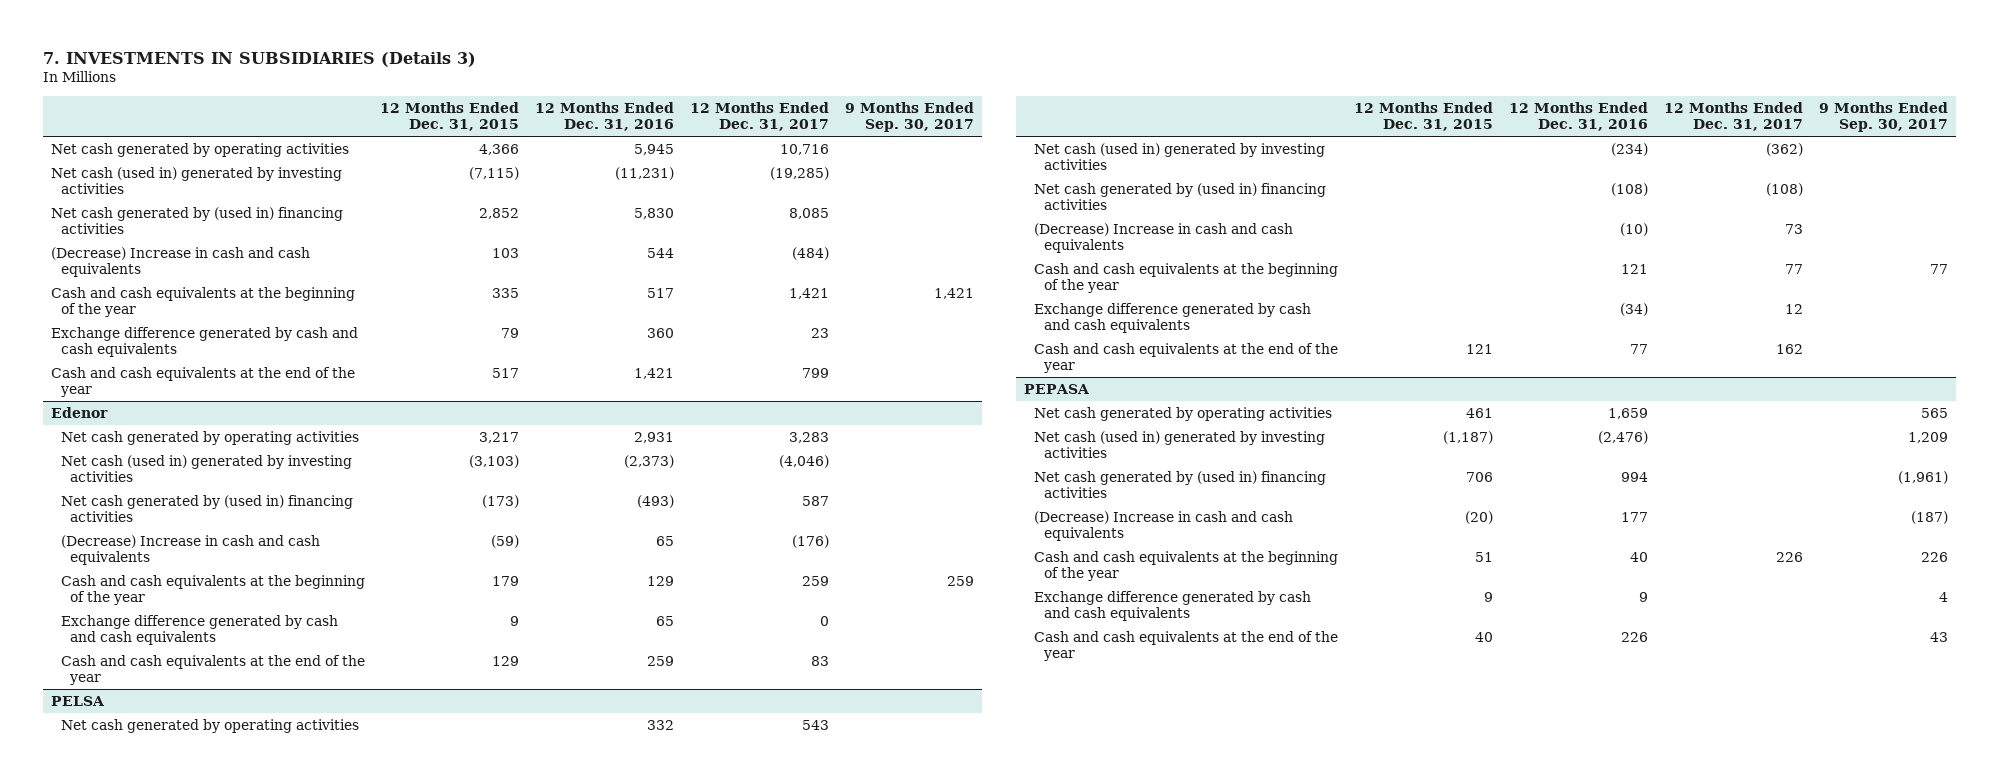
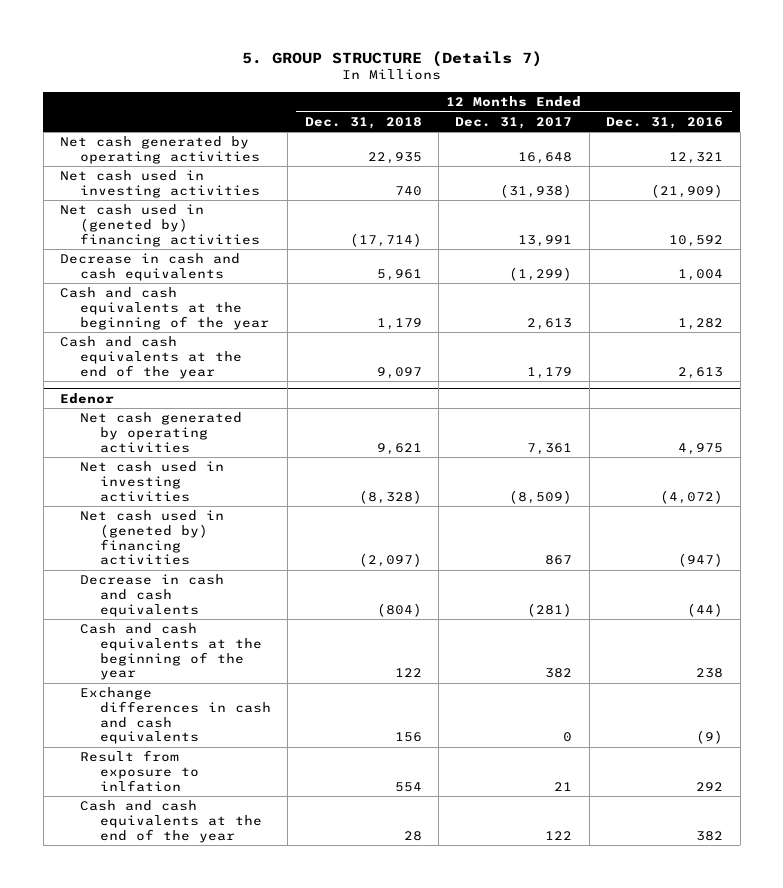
[42,51,476,67] 7. INVESTMENTS IN SUBSIDIARIES (Details 3) -> [241,50,542,67] 5. GROUP STRUCTURE (Details 7)
[380,102,520,132] 12 Months Ended Dec. 31, 2015 -> none
[845,102,975,133] 9 Months Ended Sep. 30, 2017 -> none
none -> [304,116,422,129] Dec. 31, 2018
[50,327,358,358] Exchange difference generated by cash and cash equivalents -> none
[634,144,675,156] 5,945 -> [669,151,724,164] 12,321
[780,144,830,156] 10,716 -> [518,151,573,164] 16,648
[50,167,342,195] Net cash (used in) generated by investing activities -> [60,170,260,198] Net cash used in investing activities
[615,167,675,181] (11,231) -> [651,183,724,198] (21,909)
[770,167,830,181] (19,285) -> [500,183,573,198] (31,938)
[50,207,343,235] Net cash generated by (used in) financing activities -> [60,204,260,247] Net cash used in (geneted by) financing activities
[634,208,675,220] 5,830 -> [669,234,724,247] 10,592
[789,208,830,220] 8,085 -> [518,234,573,247] 13,991
[50,247,310,278] (Decrease) Increase in cash and cash equivalents -> [60,253,241,281] Decrease in cash and cash equivalents
[647,248,675,259] 544 -> [678,268,724,281] 1,004
[792,247,830,261] (484) -> [509,266,573,281] (1,299)
[647,288,675,299] 517 -> [678,317,724,330] 1,282
[789,288,830,300] 1,421 -> [527,317,573,330] 2,613
[634,368,675,380] 1,421 -> [678,366,724,379] 2,613
[802,368,830,379] 799 -> [527,366,573,379] 1,179
[50,696,105,707] PELSA -> none
[60,719,359,734] Net cash generated by operating activities -> none
[1034,143,1326,171] Net cash (used in) generated by investing activities -> none
[1034,183,1327,211] Net cash generated by (used in) financing activities -> none
[1034,223,1294,254] (Decrease) Increase in cash and cash equivalents -> none
[1034,263,1339,294] Cash and cash equivalents at the beginning of the year -> none
[1034,303,1312,334] Exchange difference generated by cash and cash equivalents -> none
[1034,343,1339,374] Cash and cash equivalents at the end of the year -> none
[1024,384,1091,395] PEPASA -> none
[1034,407,1333,422] Net cash generated by operating activities -> none
[1034,431,1326,459] Net cash (used in) generated by investing activities -> none
[1034,471,1327,499] Net cash generated by (used in) financing activities -> none
[1034,511,1294,542] (Decrease) Increase in cash and cash equivalents -> none
[1034,551,1339,582] Cash and cash equivalents at the beginning of the year -> none
[1034,591,1312,622] Exchange difference generated by cash and cash equivalents -> none
[1034,631,1339,662] Cash and cash equivalents at the end of the year -> none
[634,432,675,444] 2,931 -> [678,442,724,455] 4,975
[789,432,830,444] 3,283 -> [527,442,573,455] 7,361
[60,455,352,483] Net cash (used in) generated by investing activities -> [79,461,224,502] Net cash used in investing activities
[624,455,675,469] (2,373) -> [660,489,724,504] (4,072)
[779,455,830,469] (4,046) -> [509,489,573,504] (8,509)
[60,495,353,523] Net cash generated by (used in) financing activities -> [79,510,224,566] Net cash used in (geneted by) financing activities
[637,495,675,509] (493) -> [678,553,724,568] (947)
[802,496,830,507] 587 -> [545,555,573,566] 867
[60,535,320,566] (Decrease) Increase in cash and cash equivalents -> [79,574,224,617] Decrease in cash and cash equivalents
[656,536,675,547] 65 -> [687,602,724,617] (44)
[792,535,830,549] (176) -> [527,602,573,617] (281)
[647,576,675,587] 129 -> [696,668,724,679] 238
[802,576,830,587] 259 -> [545,668,573,679] 382
[60,615,338,646] Exchange difference generated by cash and cash equivalents -> [79,687,271,745] Exchange differences in cash and cash equivalents
[656,616,675,627] 65 -> [696,730,724,745] (9)
none -> [79,750,199,792] Result from exposure to inlfation
[647,656,675,667] 259 -> [696,830,724,841] 382
[811,656,830,667] 83 -> [545,830,573,840] 122

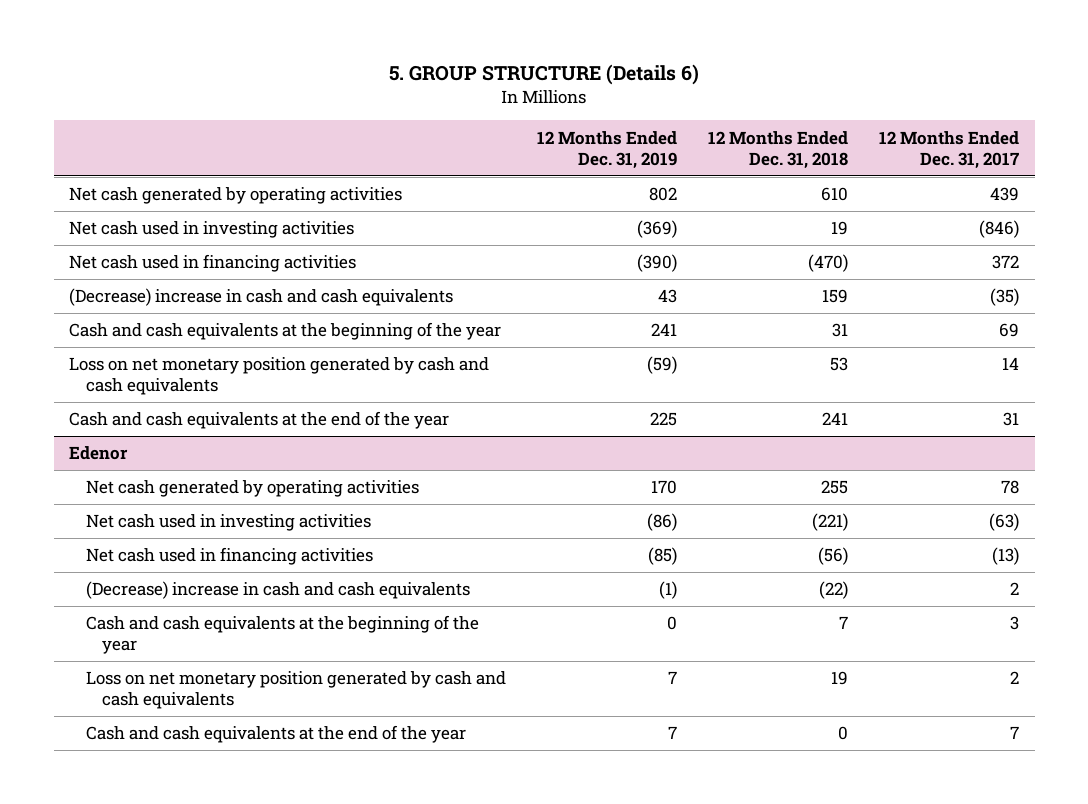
[241,50,542,67] 5. GROUP STRUCTURE (Details 7) -> [389,64,700,86] 5. GROUP STRUCTURE (Details 6)
[606,116,724,129] Dec. 31, 2016 -> none
none -> [536,130,677,169] 12 Months Ended Dec. 31, 2019
[367,151,422,164] 22,935 -> [820,187,848,202] 610
[518,151,573,164] 16,648 -> [990,187,1020,202] 439
[394,185,422,196] 740 -> [830,221,848,236] 19
[500,183,573,198] (31,938) -> [979,220,1020,239] (846)
[60,204,260,247] Net cash used in (geneted by) financing activities -> [69,254,357,273] Net cash used in financing activities
[349,232,422,247] (17,714) -> [807,254,848,273] (470)
[518,234,573,247] 13,991 -> [992,255,1020,270] 372
[60,253,241,281] Decrease in cash and cash equivalents -> [69,288,454,307] (Decrease) increase in cash and cash equivalents
[376,268,422,281] 5,961 -> [821,289,848,304] 159
[509,266,573,281] (1,299) -> [990,288,1020,307] (35)
[376,317,422,330] 1,179 -> [831,323,848,338] 31
[527,317,573,330] 2,613 -> [999,323,1020,338] 69
none -> [69,357,490,396] Loss on net monetary position generated by cash and cash equivalents
[376,366,422,379] 9,097 -> [821,412,848,426] 241
[527,366,573,379] 1,179 -> [1003,412,1020,427] 31
[79,750,199,792] Result from exposure to inlfation -> none
[376,442,422,455] 9,621 -> [820,480,848,495] 255
[527,442,573,455] 7,361 -> [1001,480,1020,495] 78
[358,489,422,504] (8,328) -> [811,513,848,532] (221)
[509,489,573,504] (8,509) -> [989,513,1020,532] (63)
[79,510,224,566] Net cash used in (geneted by) financing activities -> [85,547,373,566] Net cash used in financing activities
[358,553,422,568] (2,097) -> [817,547,848,566] (56)
[545,555,573,566] 867 -> [992,547,1020,566] (13)
[79,574,224,617] Decrease in cash and cash equivalents -> [85,581,470,600] (Decrease) increase in cash and cash equivalents
[376,602,422,617] (804) -> [818,581,848,600] (22)
[527,602,573,617] (281) -> [1010,582,1020,596] 2
[394,668,422,678] 122 -> [838,616,848,630] 7
[545,668,573,679] 382 -> [1010,616,1020,631] 3
[79,687,271,745] Exchange differences in cash and cash equivalents -> [85,671,506,710] Loss on net monetary position generated by cash and cash equivalents
[394,732,422,743] 156 -> [830,671,848,686] 19
[563,732,573,743] 0 -> [1010,671,1020,685] 2
[403,830,422,841] 28 -> [837,726,848,741] 0
[545,830,573,840] 122 -> [1010,726,1020,740] 7

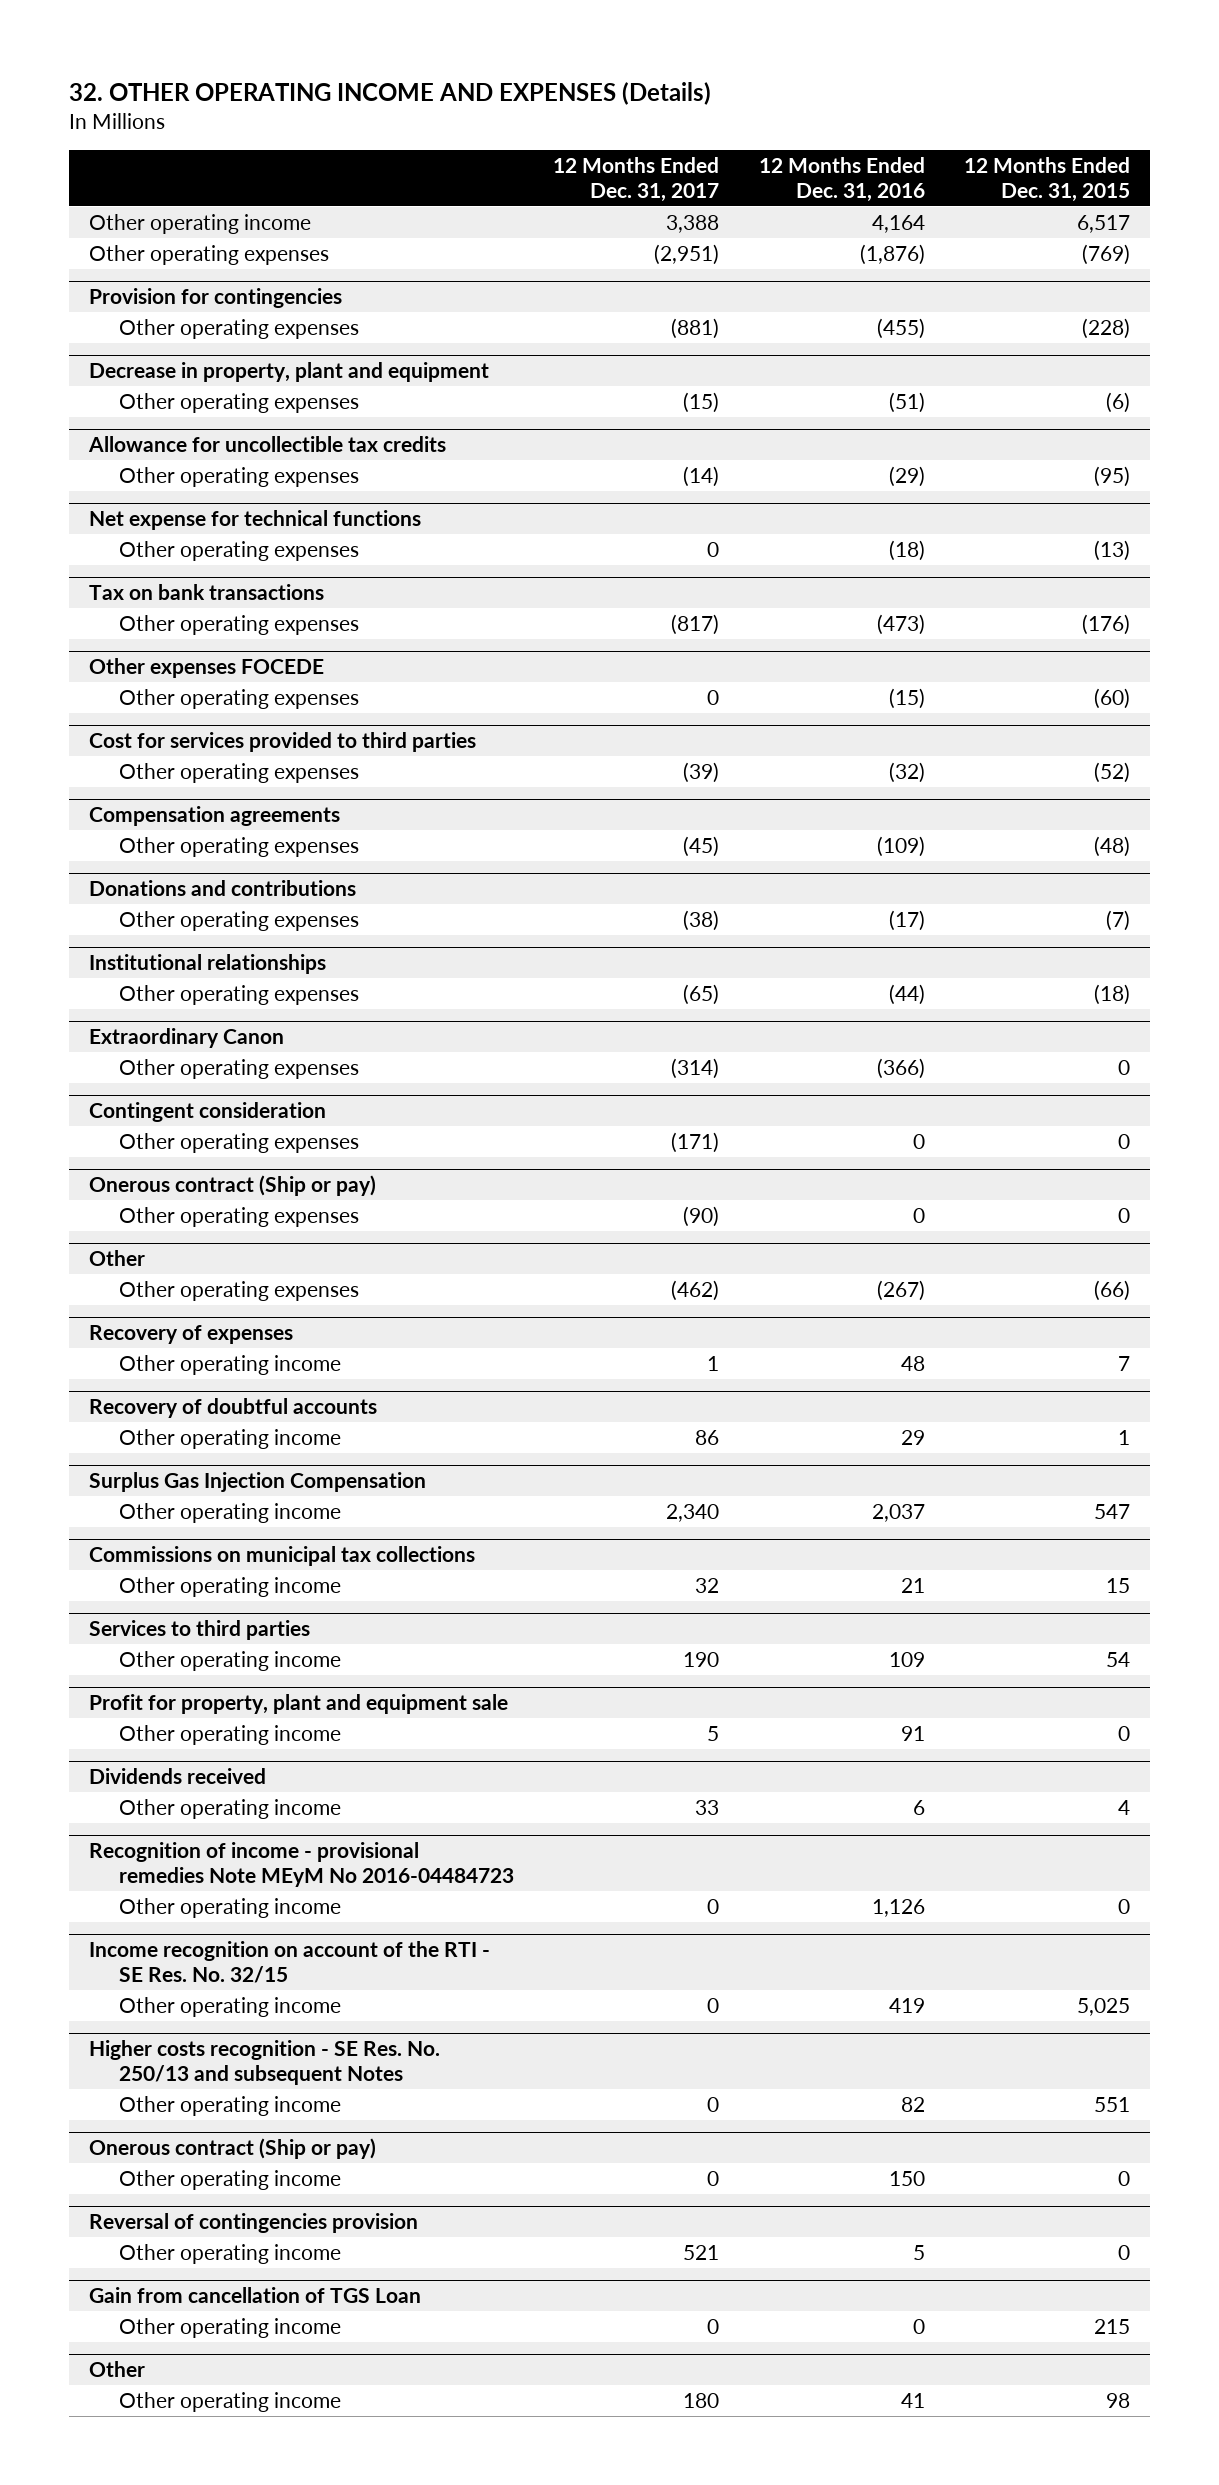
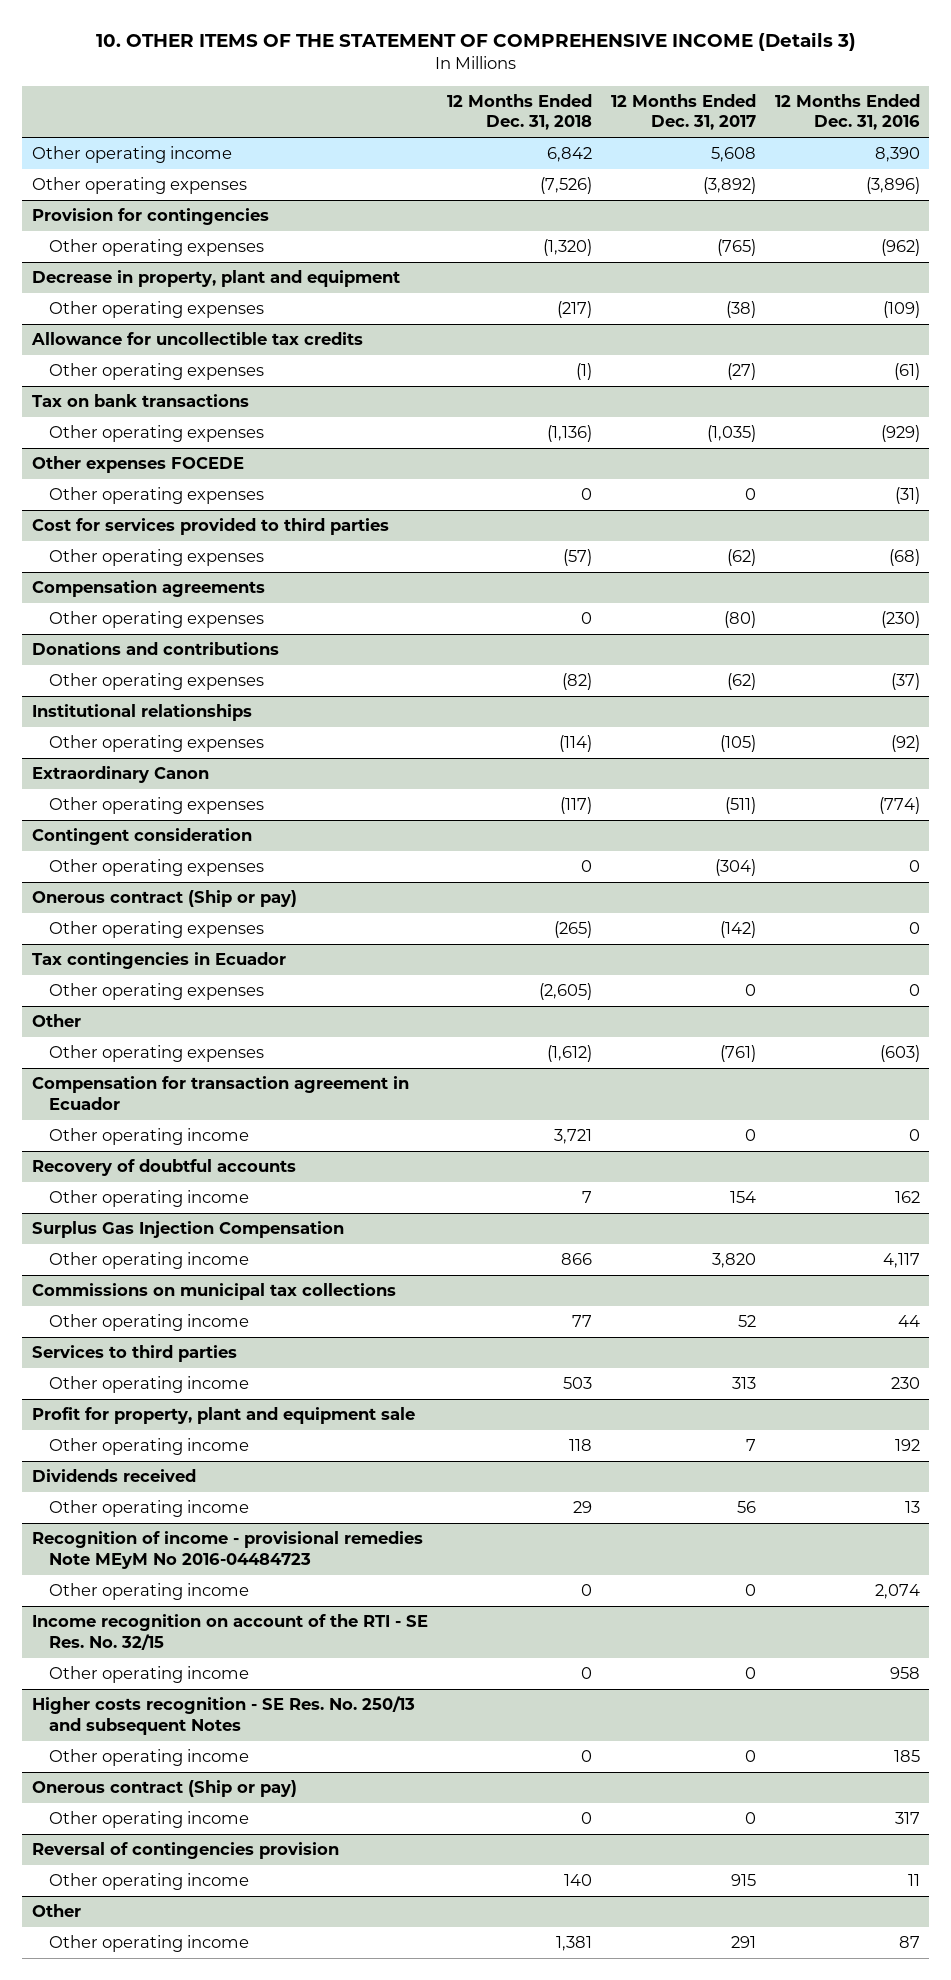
[68,82,711,106] 32. OTHER OPERATING INCOME AND EXPENSES (Details) -> [95,32,856,52] 10. OTHER ITEMS OF THE STATEMENT OF COMPREHENSIVE INCOME (Details 3)
[963,156,1130,203] 12 Months Ended Dec. 31, 2015 -> none
none -> [446,93,592,131] 12 Months Ended Dec. 31, 2018
[666,214,720,233] 3,388 -> [710,147,756,163] 5,608
[871,214,925,233] 4,164 -> [874,147,920,163] 8,390
[654,243,720,265] (2,951) -> [702,177,756,195] (3,892)
[859,243,925,265] (1,876) -> [865,177,920,195] (3,896)
[671,317,720,339] (881) -> [716,239,756,257] (765)
[876,317,925,339] (455) -> [880,239,920,257] (962)
[683,391,720,413] (15) -> [725,301,756,319] (38)
[888,391,925,413] (51) -> [882,301,920,319] (109)
[88,510,421,531] Net expense for technical functions -> none
[118,540,359,561] Other operating expenses -> none
[683,465,720,487] (14) -> [726,363,756,381] (27)
[888,465,925,487] (29) -> [893,363,920,381] (61)
[671,613,720,635] (817) -> [706,425,756,443] (1,035)
[876,613,925,635] (473) -> [880,425,920,443] (929)
[888,687,925,709] (15) -> [894,487,920,505] (31)
[683,761,720,783] (39) -> [726,549,756,567] (62)
[888,761,925,783] (32) -> [888,549,920,567] (68)
[683,835,720,857] (45) -> [723,611,756,629] (80)
[876,835,925,857] (109) -> [880,611,920,629] (230)
[683,909,720,931] (38) -> [726,673,756,691] (62)
[888,909,925,931] (17) -> [890,673,920,691] (37)
[683,983,720,1005] (65) -> [719,735,756,753] (105)
[888,983,925,1005] (44) -> [890,735,920,753] (92)
[671,1057,720,1079] (314) -> [724,797,756,815] (511)
[876,1057,925,1079] (366) -> [878,797,920,815] (774)
[671,1131,720,1153] (171) -> [714,859,756,877] (304)
[683,1205,720,1227] (90) -> [719,921,756,939] (142)
none -> [31,952,286,970] Tax contingencies in Ecuador
none -> [49,983,265,1001] Other operating expenses
[88,1325,293,1345] Recovery of expenses -> none
[671,1279,720,1301] (462) -> [719,1045,756,1063] (761)
[876,1279,925,1301] (267) -> [879,1045,920,1063] (603)
none -> [31,1076,409,1110] Compensation for transaction agreement in Ecuador
[707,1355,720,1371] 1 -> [744,1129,756,1142] 0
[900,1355,925,1371] 48 -> [908,1129,920,1142] 0
[695,1429,720,1445] 86 -> [729,1191,756,1204] 154
[900,1429,925,1445] 29 -> [894,1191,920,1204] 162
[666,1503,720,1522] 2,340 -> [711,1253,756,1269] 3,820
[871,1503,925,1522] 2,037 -> [882,1253,920,1269] 4,117
[695,1577,720,1593] 32 -> [737,1315,756,1328] 52
[900,1577,925,1593] 21 -> [897,1315,920,1328] 44
[683,1651,720,1667] 190 -> [731,1377,756,1390] 313
[888,1651,925,1667] 109 -> [890,1377,920,1390] 230
[707,1725,720,1741] 5 -> [745,1439,756,1452] 7
[900,1725,925,1741] 91 -> [894,1439,920,1452] 192
[695,1799,720,1815] 33 -> [736,1501,756,1514] 56
[912,1799,925,1815] 6 -> [904,1501,920,1514] 13
[871,1898,925,1917] 1,126 -> [874,1584,920,1600] 2,074
[888,1997,925,2013] 419 -> [889,1667,920,1680] 958
[900,2096,925,2112] 82 -> [893,1750,920,1763] 185
[888,2170,925,2186] 150 -> [894,1812,920,1825] 317
[88,2287,421,2304] Gain from cancellation of TGS Loan -> none
[118,2317,341,2338] Other operating income -> none
[683,2244,720,2260] 521 -> [730,1874,756,1887] 915
[912,2244,925,2260] 5 -> [907,1874,920,1887] 11
[683,2392,720,2408] 180 -> [730,1936,756,1949] 291
[900,2392,925,2408] 41 -> [898,1936,920,1949] 87

